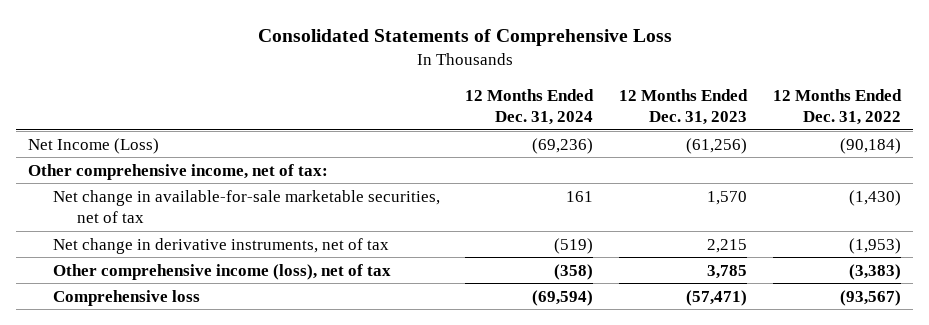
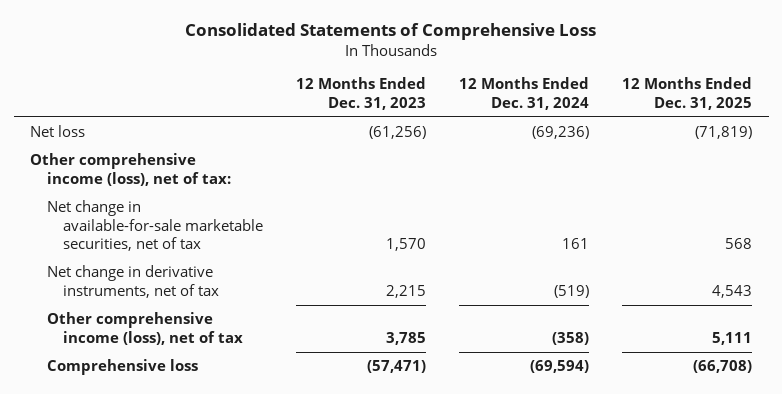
[772,88,902,126] 12 Months Ended Dec. 31, 2022 -> none
none -> [622,77,753,110] 12 Months Ended Dec. 31, 2025
[28,137,160,154] Net Income (Loss) -> [30,125,86,138] Net loss
[28,163,329,180] Other comprehensive income, net of tax: -> [30,153,231,186] Other comprehensive income (loss), net of tax:

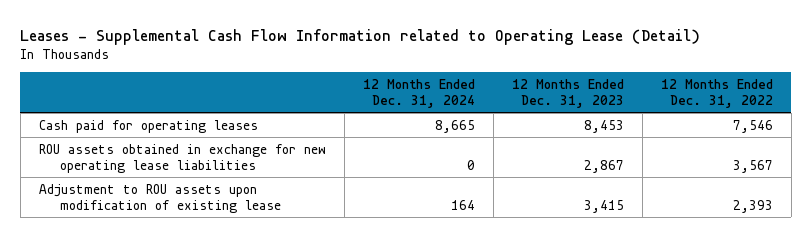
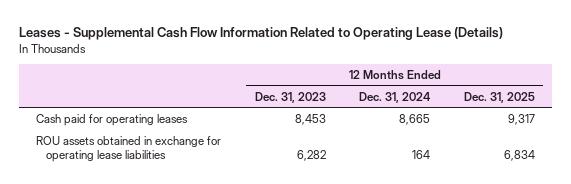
[20,28,701,45] Leases - Supplemental Cash Flow Information related to Operating Lease (Detail) -> [19,27,504,41] Leases - Supplemental Cash Flow Information Related to Operating Lease (Details)
[660,79,773,109] 12 Months Ended Dec. 31, 2022 -> none
none -> [463,91,535,103] Dec. 31, 2025
[38,183,281,213] Adjustment to ROU assets upon modification of existing lease -> none
[38,143,326,173] ROU assets obtained in exchange for new operating lease liabilities -> [36,136,222,162] ROU assets obtained in exchange for operating lease liabilities
[466,159,475,170] 0 -> [412,149,431,159] 164
[583,159,624,173] 2,867 -> [296,149,326,161] 6,282

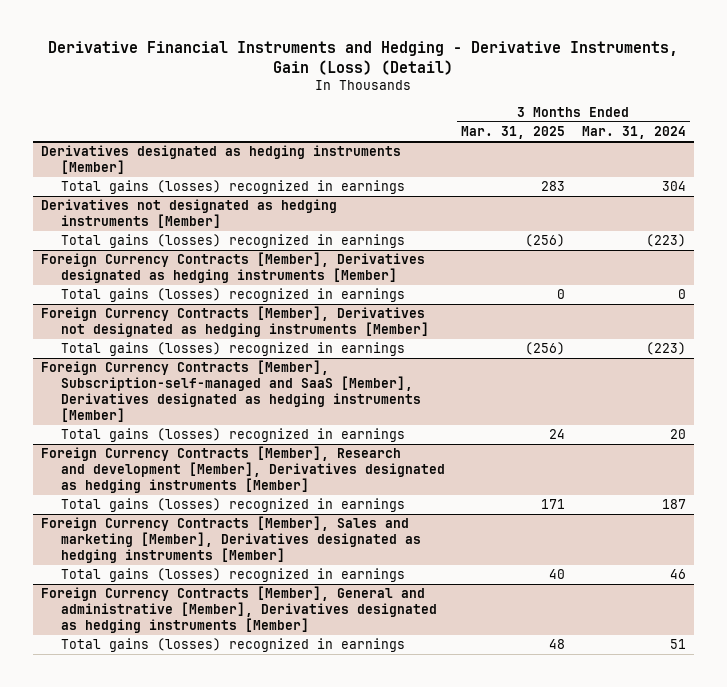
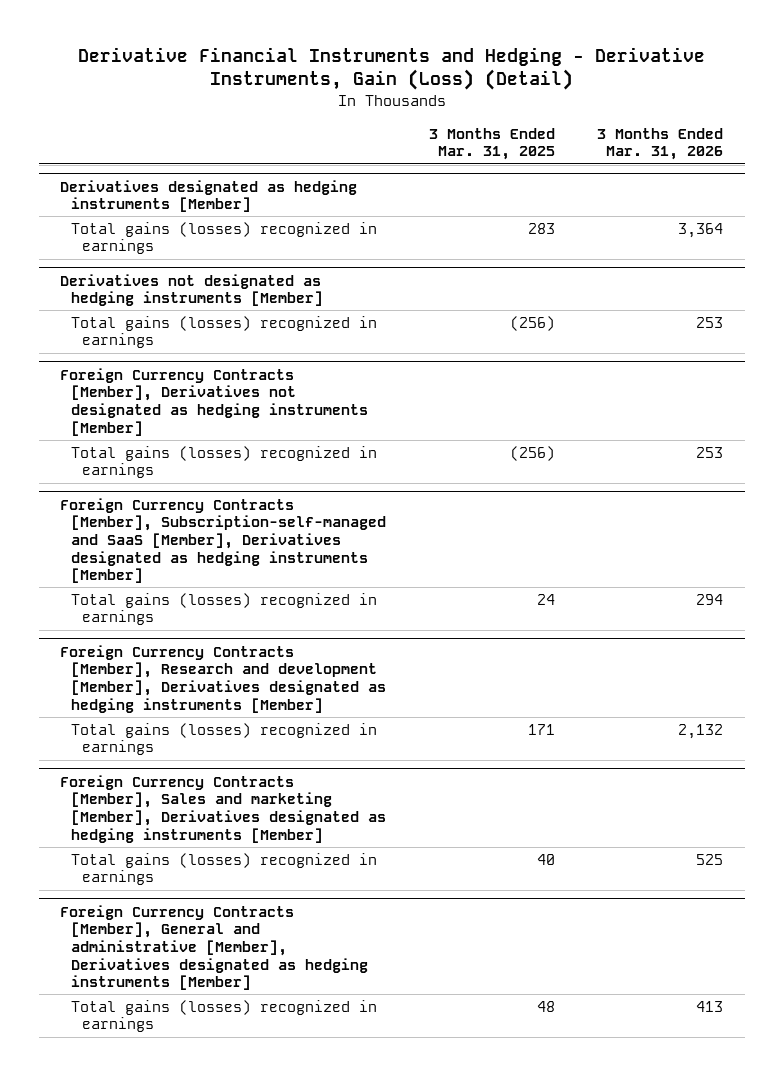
[581,126,686,140] Mar. 31, 2024 -> none
none -> [597,127,724,161] 3 Months Ended Mar. 31, 2026
[41,252,426,284] Foreign Currency Contracts [Member], Derivatives designated as hedging instruments [Member] -> none
[60,288,405,303] Total gains (losses) recognized in earnings -> none

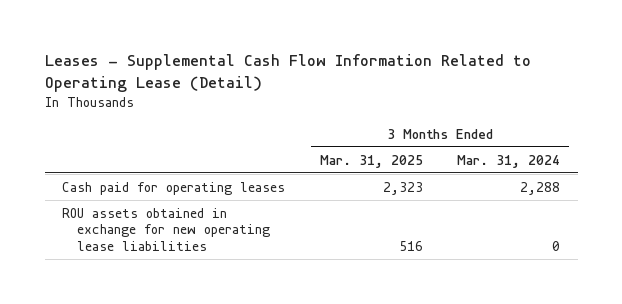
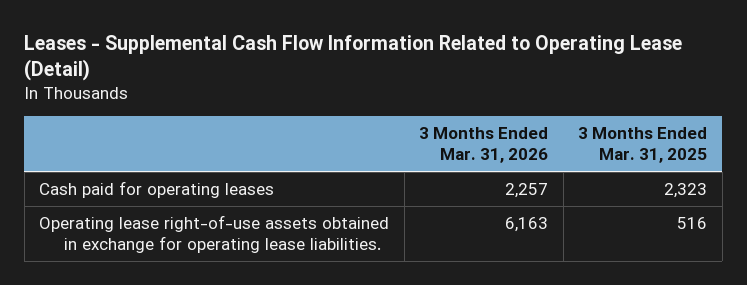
[457,154,561,168] Mar. 31, 2024 -> none
none -> [419,126,549,163] 3 Months Ended Mar. 31, 2026
[62,207,271,251] ROU assets obtained in exchange for new operating lease liabilities -> [39,215,390,254] Operating lease right-of-use assets obtained in exchange for operating lease liabilities.

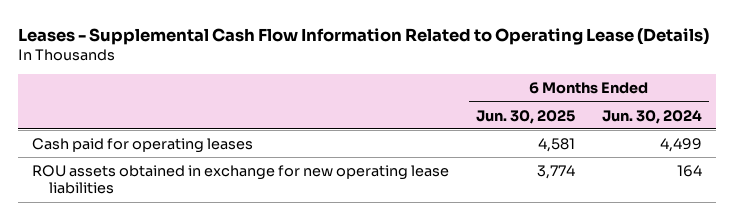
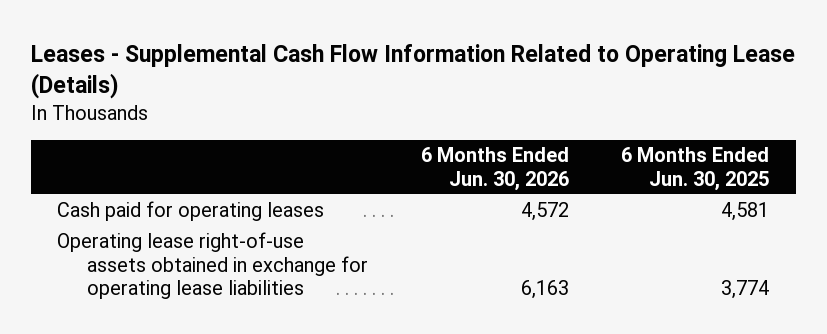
[602,109,703,124] Jun. 30, 2024 -> none
none -> [420,147,569,191] 6 Months Ended Jun. 30, 2026
[31,164,449,195] ROU assets obtained in exchange for new operating lease liabilities -> [57,232,368,300] Operating lease right-of-use assets obtained in exchange for operating lease liabilities

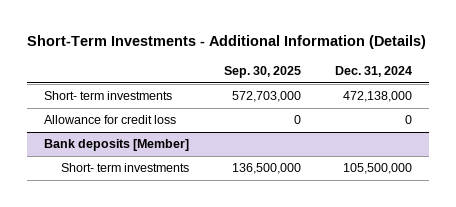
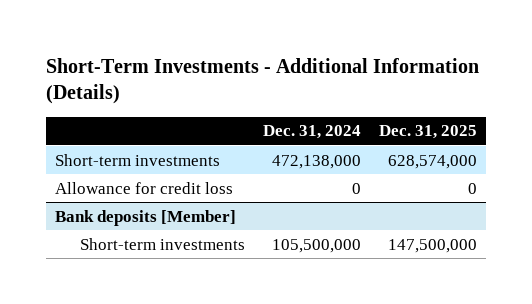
[223,66,301,79] Sep. 30, 2025 -> none
none -> [379,125,478,140] Dec. 31, 2025
[44,91,173,101] Short- term investments -> [54,153,220,166] Short-term investments
[60,163,189,173] Short- term investments -> [80,237,246,250] Short-term investments

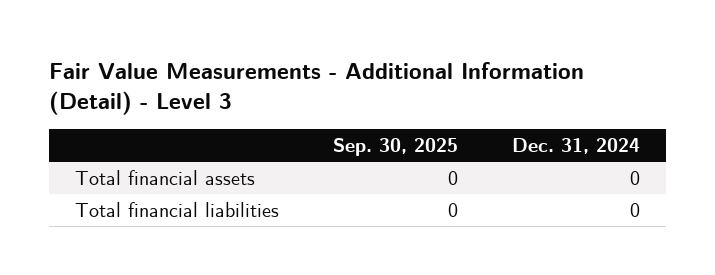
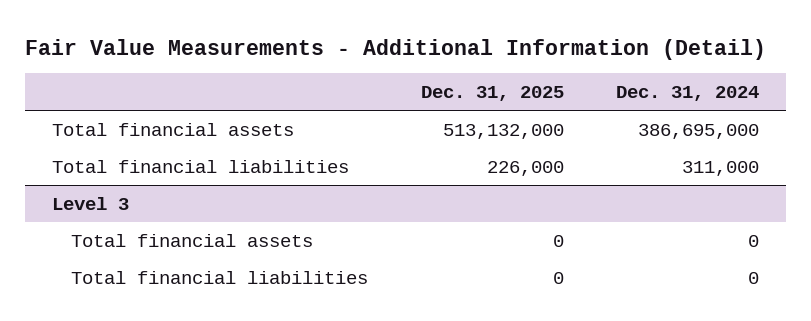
[48,61,584,116] Fair Value Measurements - Additional Information (Detail) - Level 3 -> [25,38,767,60] Fair Value Measurements - Additional Information (Detail)
[332,138,458,157] Sep. 30, 2025 -> none
none -> [420,86,564,102] Dec. 31, 2025
none -> [51,122,294,136] Total financial assets
none -> [51,159,349,173] Total financial liabilities
none -> [51,196,129,210] Level 3

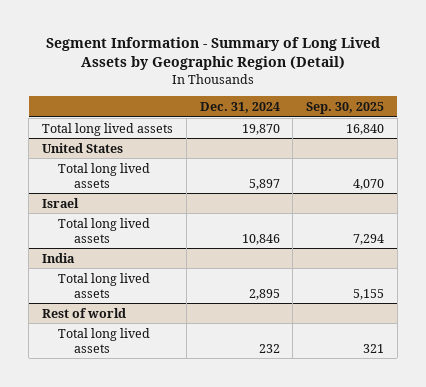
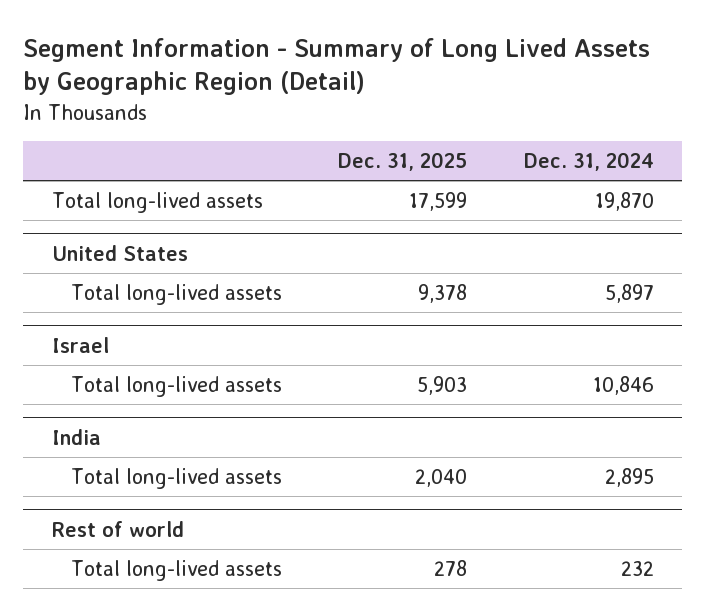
[305,101,384,114] Sep. 30, 2025 -> none
none -> [338,151,468,171] Dec. 31, 2025
[42,122,174,136] Total long lived assets -> [51,191,263,213] Total long-lived assets
[57,162,150,188] Total long lived assets -> [71,283,283,305] Total long-lived assets
[57,217,150,243] Total long lived assets -> [71,375,283,397] Total long-lived assets
[57,272,150,298] Total long lived assets -> [71,467,283,489] Total long-lived assets
[57,327,150,353] Total long lived assets -> [71,559,283,581] Total long-lived assets

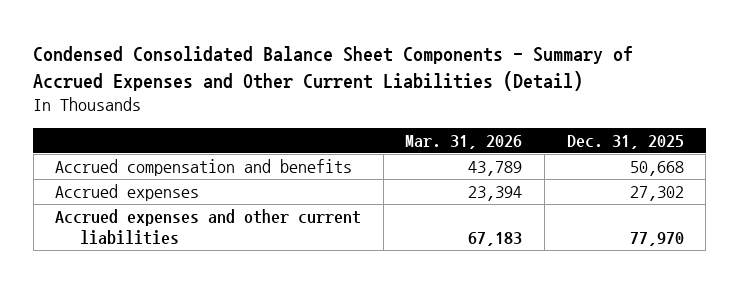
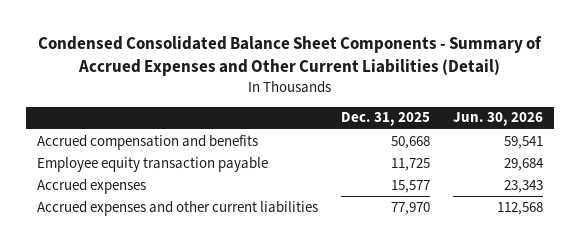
[405,134,523,149] Mar. 31, 2026 -> none
none -> [452,112,543,127] Jun. 30, 2026
none -> [37,156,269,172] Employee equity transaction payable
[629,186,684,202] 27,302 -> [391,179,431,193] 15,577

